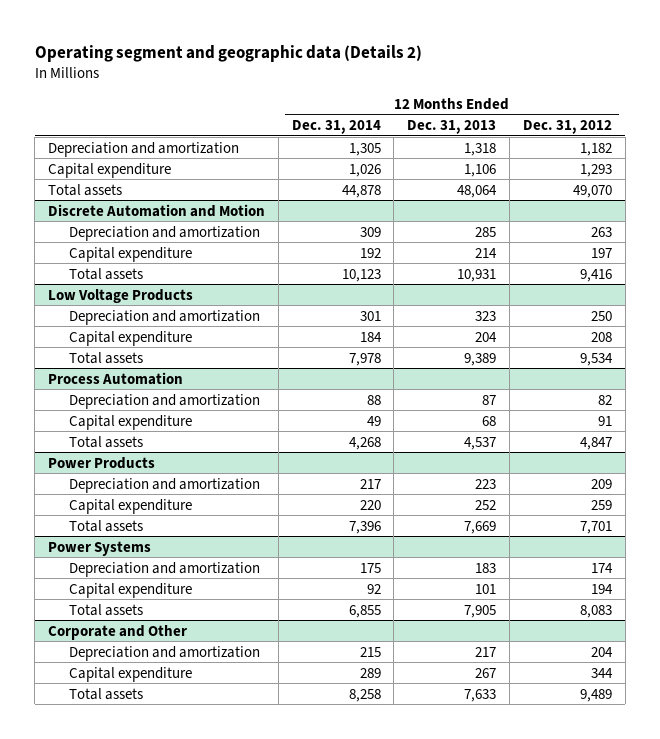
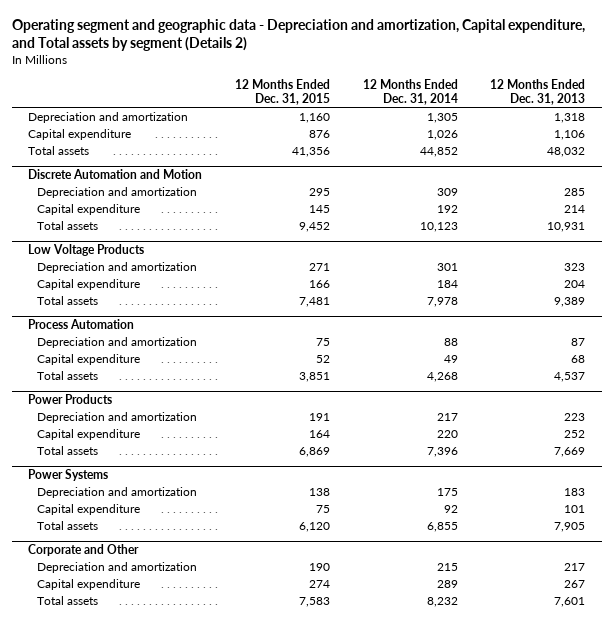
[34,44,422,62] Operating segment and geographic data (Details 2) -> [11,18,585,52] Operating segment and geographic data - Depreciation and amortization, Capital expenditure, and Total assets by segment (Details 2)
[522,119,612,134] Dec. 31, 2012 -> none
none -> [234,78,330,105] 12 Months Ended Dec. 31, 2015
[341,184,381,198] 44,878 -> [419,146,458,157] 44,852
[457,184,498,198] 48,064 -> [547,146,586,157] 48,032
[348,688,381,702] 8,258 -> [426,596,458,607] 8,232
[464,688,497,702] 7,633 -> [554,596,586,607] 7,601

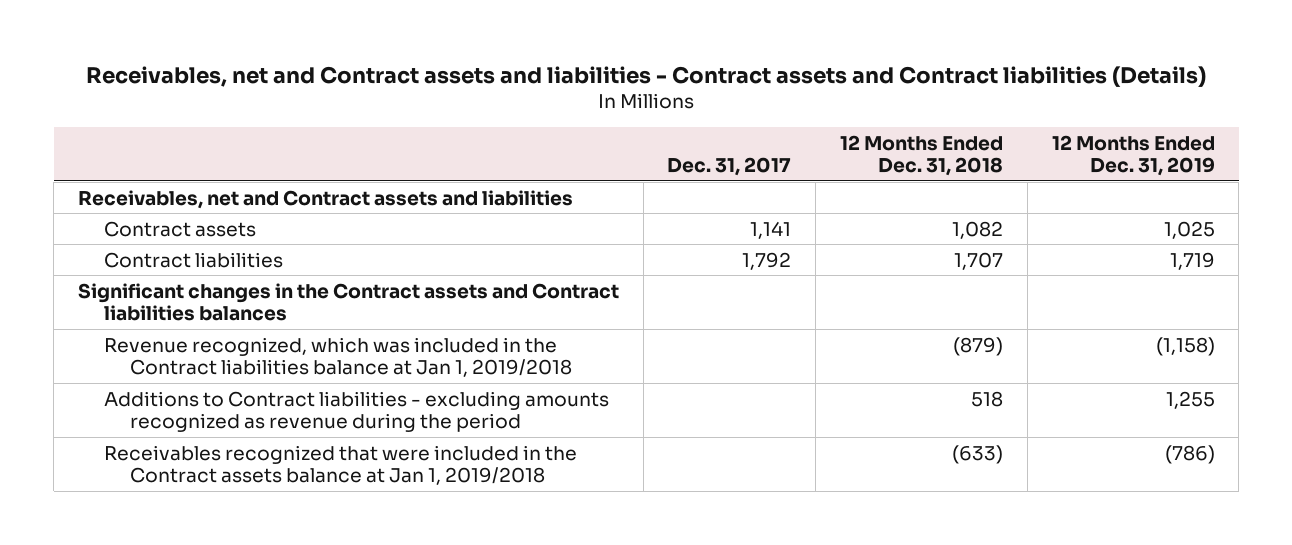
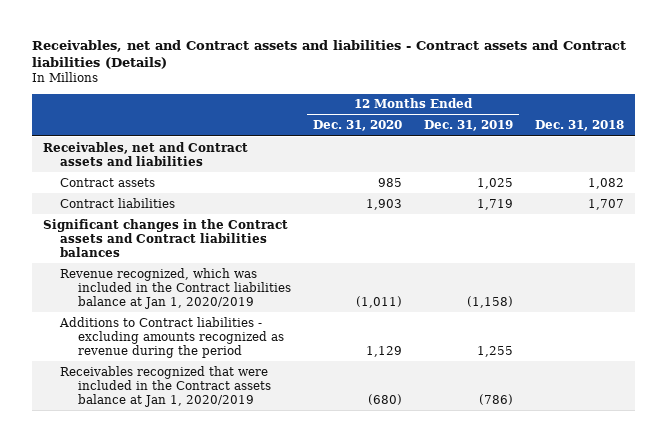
[667,156,792,176] Dec. 31, 2017 -> none
[840,134,1004,176] 12 Months Ended Dec. 31, 2018 -> none
none -> [312,120,402,132] Dec. 31, 2020
none -> [535,120,625,132] Dec. 31, 2018
[103,336,572,377] Revenue recognized, which was included in the Contract liabilities balance at Jan 1, 2019/2018 -> [60,267,291,309] Revenue recognized, which was included in the Contract liabilities balance at Jan 1, 2020/2019
[103,444,577,485] Receivables recognized that were included in the Contract assets balance at Jan 1, 2019/2018 -> [60,365,271,407] Receivables recognized that were included in the Contract assets balance at Jan 1, 2020/2019

